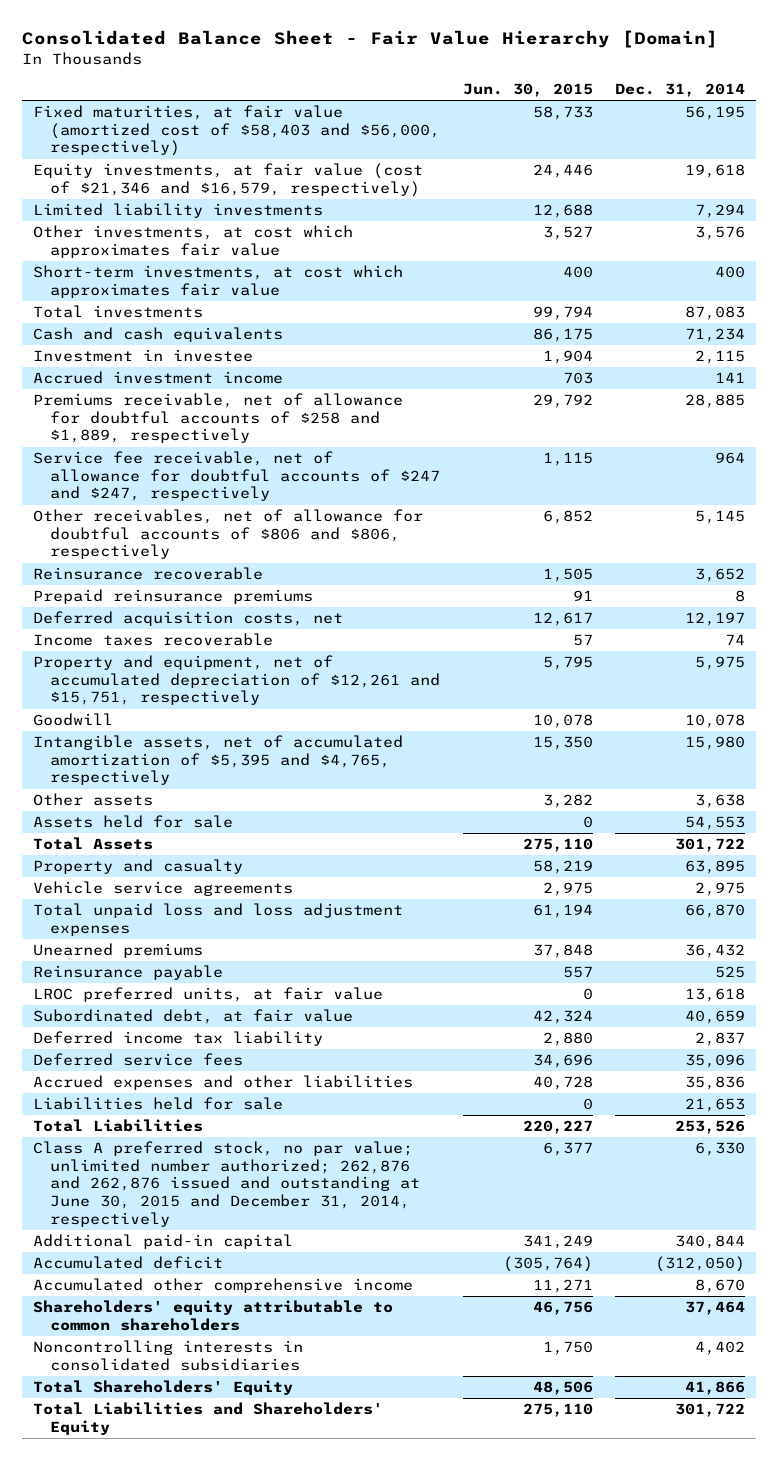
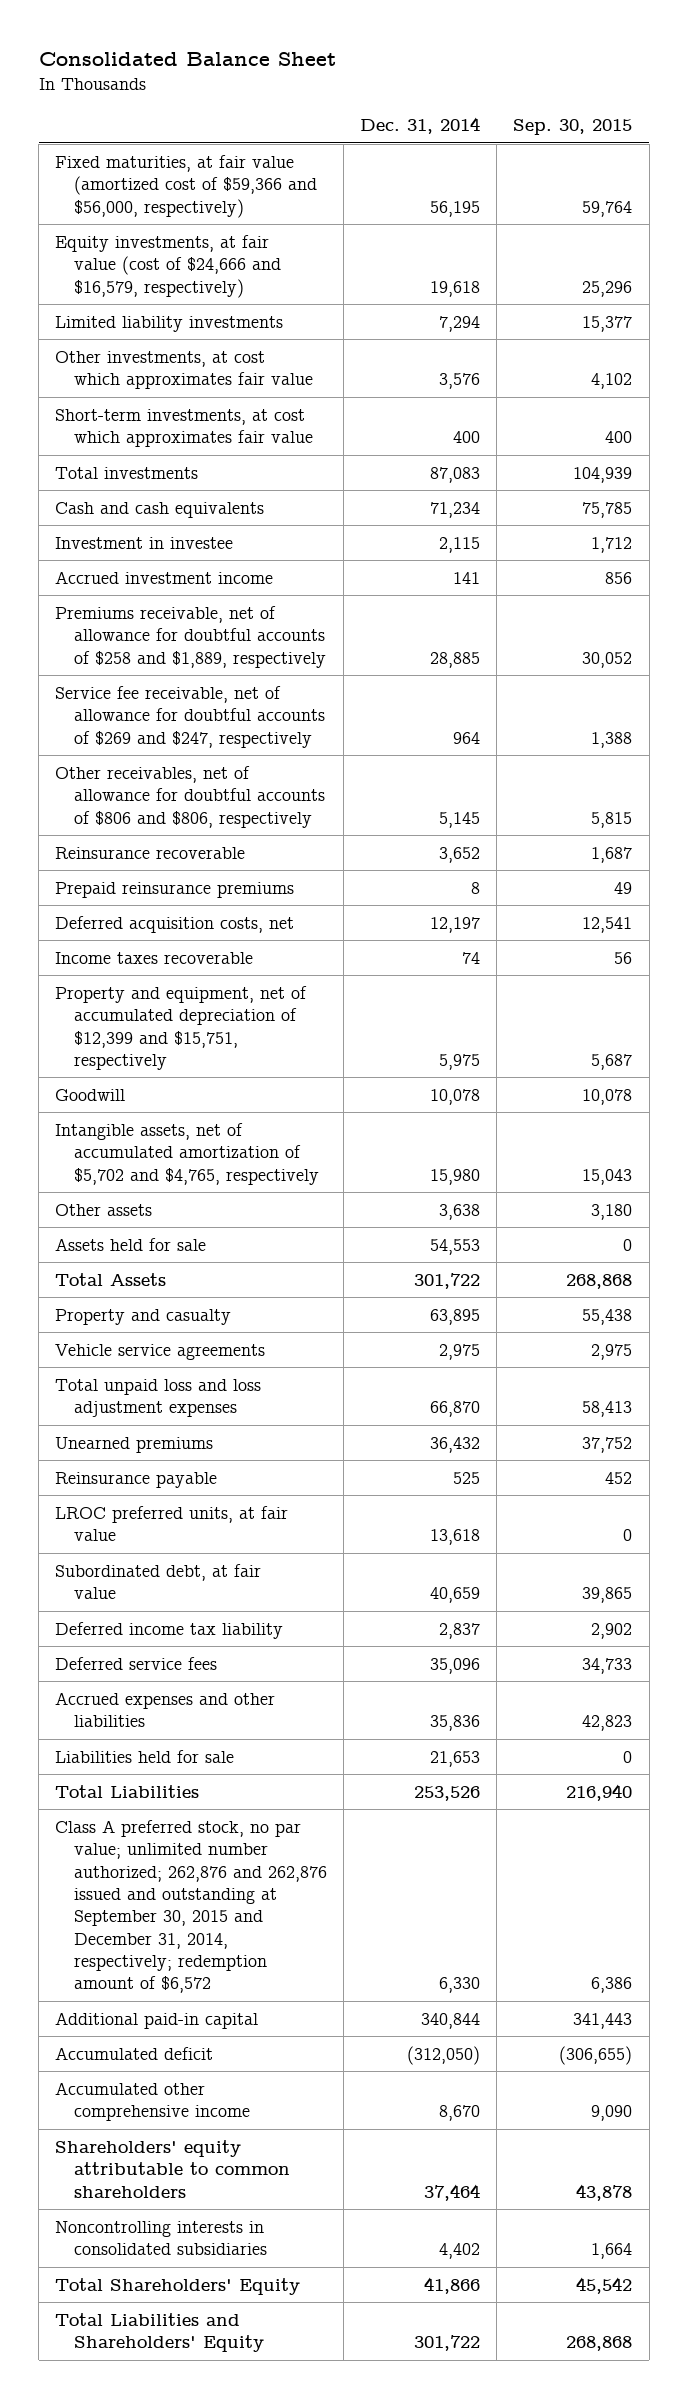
[21,30,718,49] Consolidated Balance Sheet - Fair Value Hierarchy [Domain] -> [38,52,336,67] Consolidated Balance Sheet
[462,83,593,98] Jun. 30, 2015 -> none
none -> [513,119,633,136] Sep. 30, 2015
[32,105,441,157] Fixed maturities, at fair value (amortized cost of $58,403 and $56,000, respectively) -> [55,154,318,218] Fixed maturities, at fair value (amortized cost of $59,366 and $56,000, respectively)
[32,163,423,197] Equity investments, at fair value (cost of $21,346 and $16,579, respectively) -> [55,234,282,298] Equity investments, at fair value (cost of $24,666 and $16,579, respectively)
[32,451,441,502] Service fee receivable, net of allowance for doubtful accounts of $247 and $247, respectively -> [55,685,326,748] Service fee receivable, net of allowance for doubtful accounts of $269 and $247, respectively
[32,655,441,706] Property and equipment, net of accumulated depreciation of $12,261 and $15,751, respectively -> [55,985,308,1070] Property and equipment, net of accumulated depreciation of $12,399 and $15,751, respectively
[32,735,403,786] Intangible assets, net of accumulated amortization of $5,395 and $4,765, respectively -> [55,1122,320,1185] Intangible assets, net of accumulated amortization of $5,702 and $4,765, respectively
[32,1141,421,1227] Class A preferred stock, no par value; unlimited number authorized; 262,876 and 262,876 issued and outstanding at June 30, 2015 and December 31, 2014, respectively -> [55,1819,328,1994] Class A preferred stock, no par value; unlimited number authorized; 262,876 and 262,876 issued and outstanding at September 30, 2015 and December 31, 2014, respectively; redemption amount of $6,572

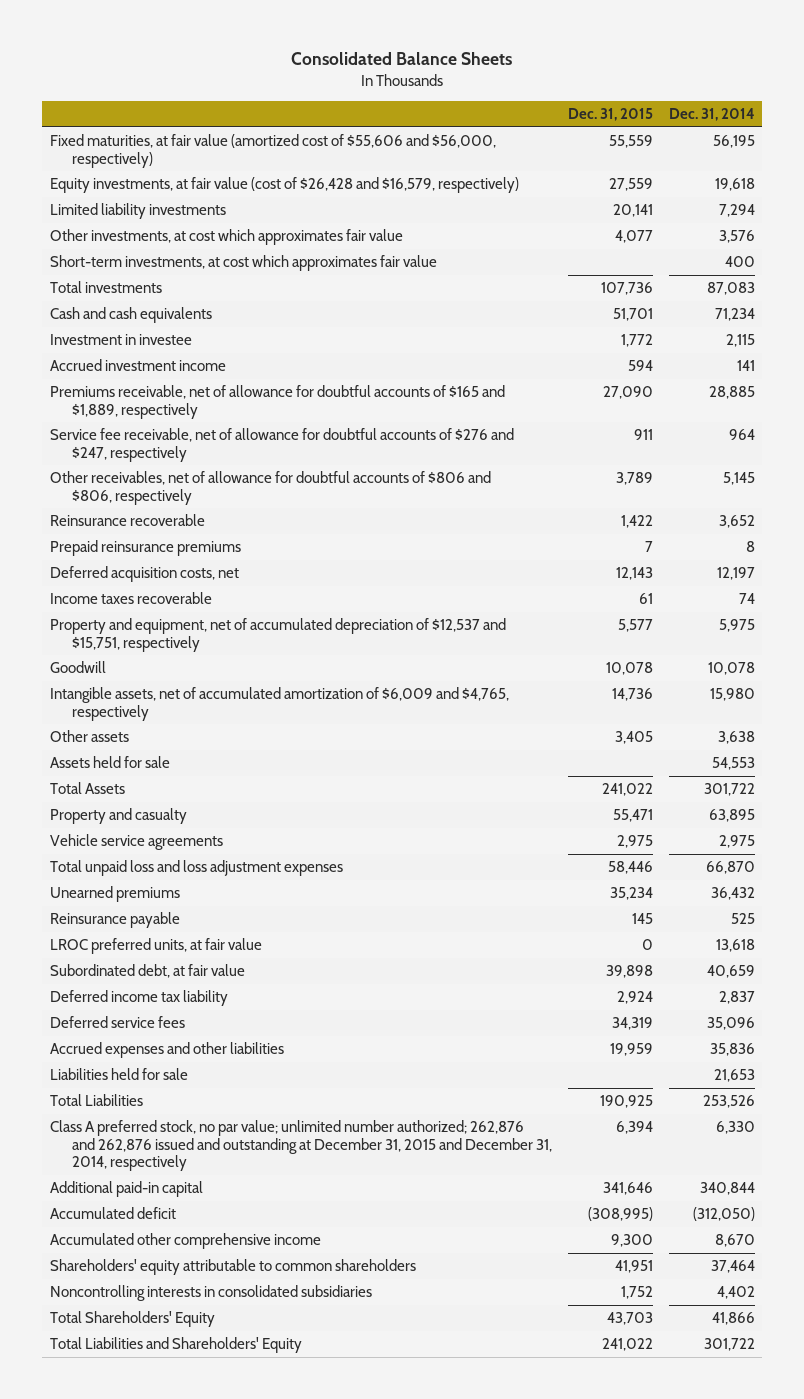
[38,52,336,67] Consolidated Balance Sheet -> [291,52,513,66] Consolidated Balance Sheets
[513,119,633,136] Sep. 30, 2015 -> none
none -> [567,108,653,122] Dec. 31, 2015
[55,154,318,218] Fixed maturities, at fair value (amortized cost of $59,366 and $56,000, respectively) -> [49,134,496,168] Fixed maturities, at fair value (amortized cost of $55,606 and $56,000, respectively)
[55,234,282,298] Equity investments, at fair value (cost of $24,666 and $16,579, respectively) -> [49,177,519,194] Equity investments, at fair value (cost of $26,428 and $16,579, respectively)
[55,605,327,668] Premiums receivable, net of allowance for doubtful accounts of $258 and $1,889, respectively -> [49,385,505,419] Premiums receivable, net of allowance for doubtful accounts of $165 and $1,889, respectively
[55,685,326,748] Service fee receivable, net of allowance for doubtful accounts of $269 and $247, respectively -> [49,428,514,462] Service fee receivable, net of allowance for doubtful accounts of $276 and $247, respectively
[55,985,308,1070] Property and equipment, net of accumulated depreciation of $12,399 and $15,751, respectively -> [49,618,506,652] Property and equipment, net of accumulated depreciation of $12,537 and $15,751, respectively
[55,1122,320,1185] Intangible assets, net of accumulated amortization of $5,702 and $4,765, respectively -> [49,687,509,721] Intangible assets, net of accumulated amortization of $6,009 and $4,765, respectively
[55,1819,328,1994] Class A preferred stock, no par value; unlimited number authorized; 262,876 and 262,876 issued and outstanding at September 30, 2015 and December 31, 2014, respectively; redemption amount of $6,572 -> [49,1120,552,1172] Class A preferred stock, no par value; unlimited number authorized; 262,876 and 262,876 issued and outstanding at December 31, 2015 and December 31, 2014, respectively

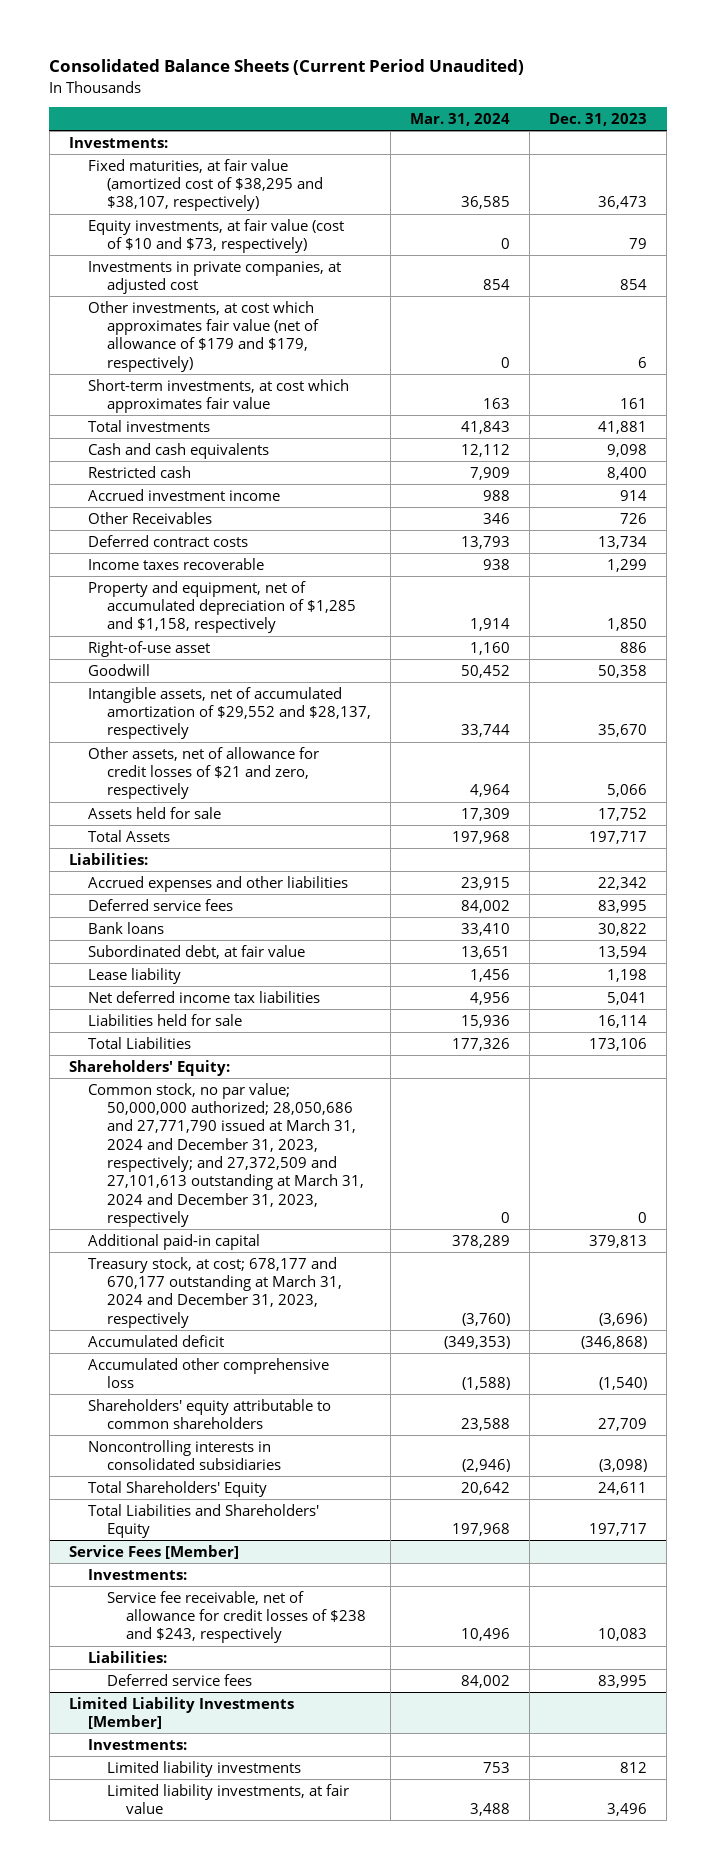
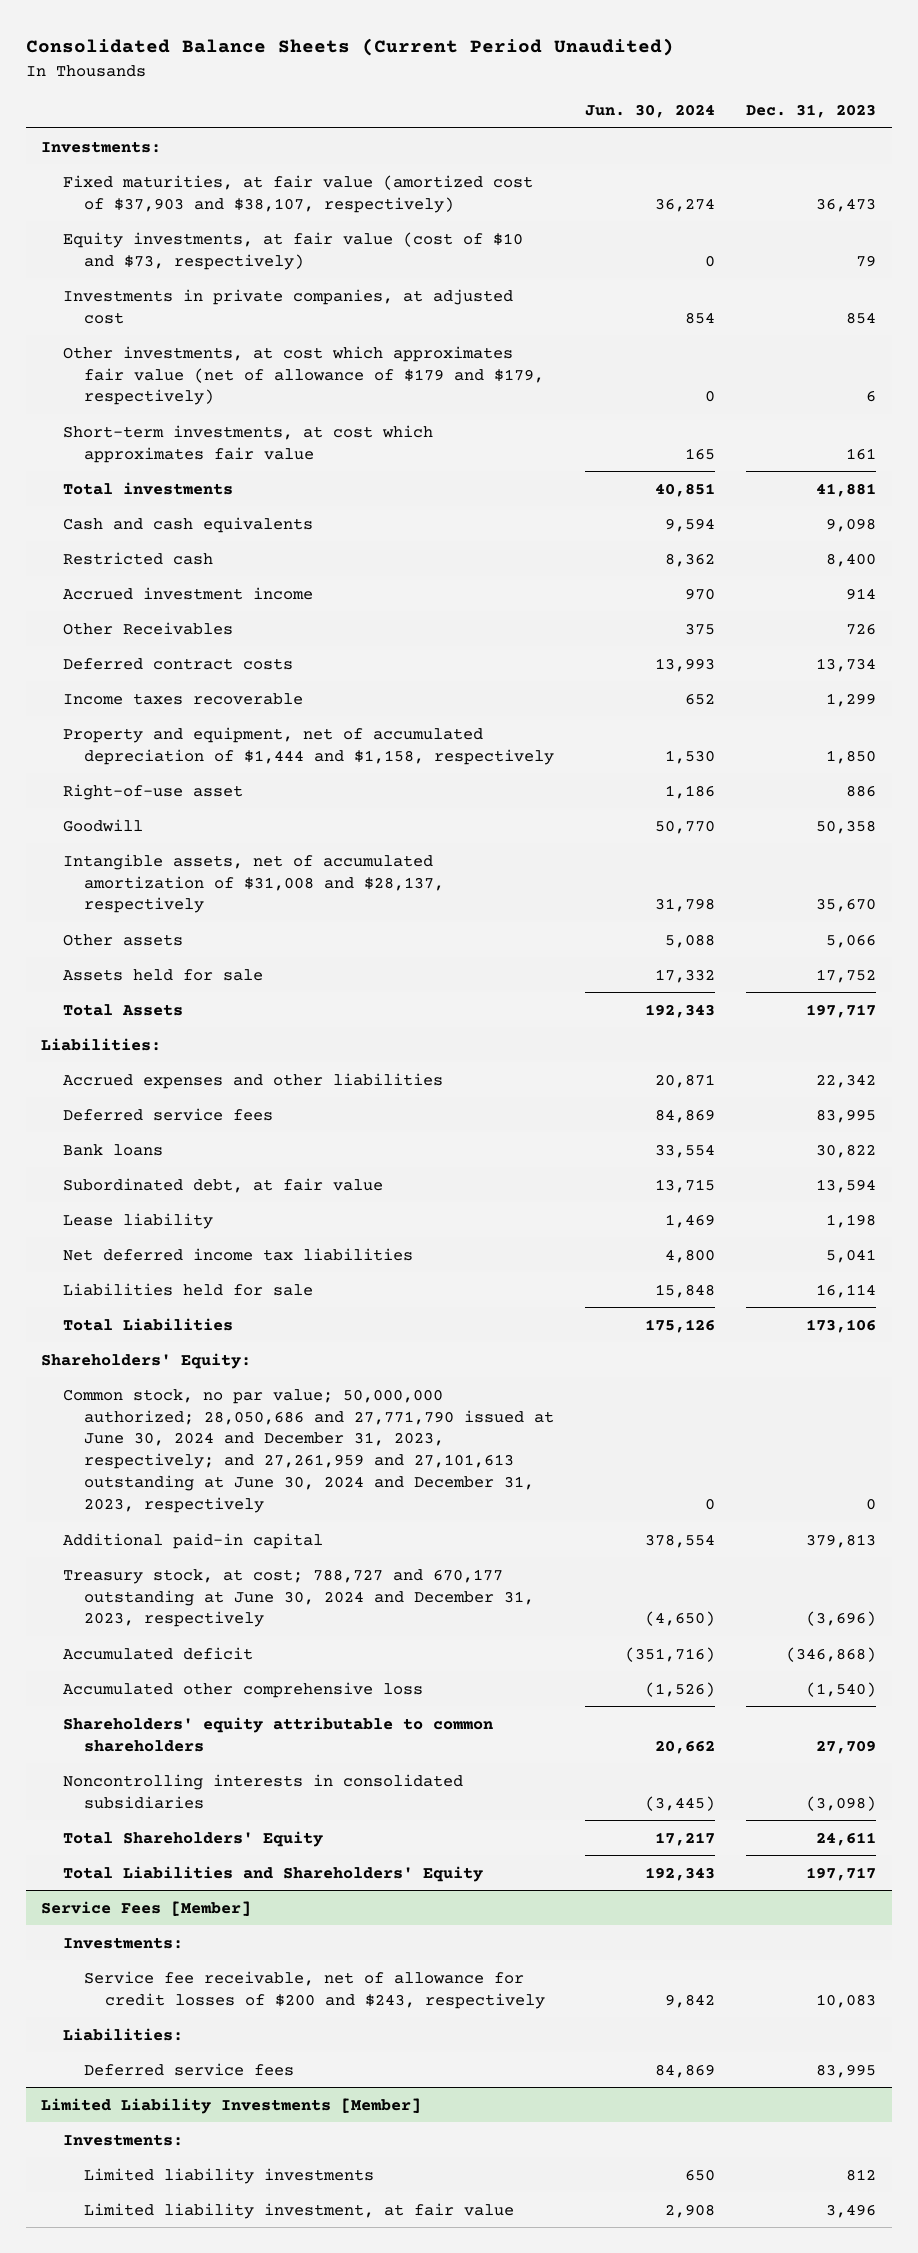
[410,113,511,127] Mar. 31, 2024 -> none
none -> [585,104,716,119] Jun. 30, 2024
[87,158,324,212] Fixed maturities, at fair value (amortized cost of $38,295 and $38,107, respectively) -> [62,174,533,213] Fixed maturities, at fair value (amortized cost of $37,903 and $38,107, respectively)
[87,580,357,634] Property and equipment, net of accumulated depreciation of $1,285 and $1,158, respectively -> [62,726,554,765] Property and equipment, net of accumulated depreciation of $1,444 and $1,158, respectively
[87,686,372,740] Intangible assets, net of accumulated amortization of $29,552 and $28,137, respectively -> [62,853,444,914] Intangible assets, net of accumulated amortization of $31,008 and $28,137, respectively
[87,746,319,800] Other assets, net of allowance for credit losses of $21 and zero, respectively -> [62,933,183,946] Other assets
[87,1082,365,1228] Common stock, no par value; 50,000,000 authorized; 28,050,686 and 27,771,790 issued at March 31, 2024 and December 31, 2023, respectively; and 27,372,509 and 27,101,613 outstanding at March 31, 2024 and December 31, 2023, respectively -> [62,1388,554,1514] Common stock, no par value; 50,000,000 authorized; 28,050,686 and 27,771,790 issued at June 30, 2024 and December 31, 2023, respectively; and 27,261,959 and 27,101,613 outstanding at June 30, 2024 and December 31, 2023, respectively
[87,1256,343,1328] Treasury stock, at cost; 678,177 and 670,177 outstanding at March 31, 2024 and December 31, 2023, respectively -> [62,1568,534,1628] Treasury stock, at cost; 788,727 and 670,177 outstanding at June 30, 2024 and December 31, 2023, respectively
[107,1590,367,1644] Service fee receivable, net of allowance for credit losses of $238 and $243, respectively -> [83,1970,546,2009] Service fee receivable, net of allowance for credit losses of $200 and $243, respectively
[107,1783,350,1815] Limited liability investments, at fair value -> [83,2202,514,2219] Limited liability investment, at fair value

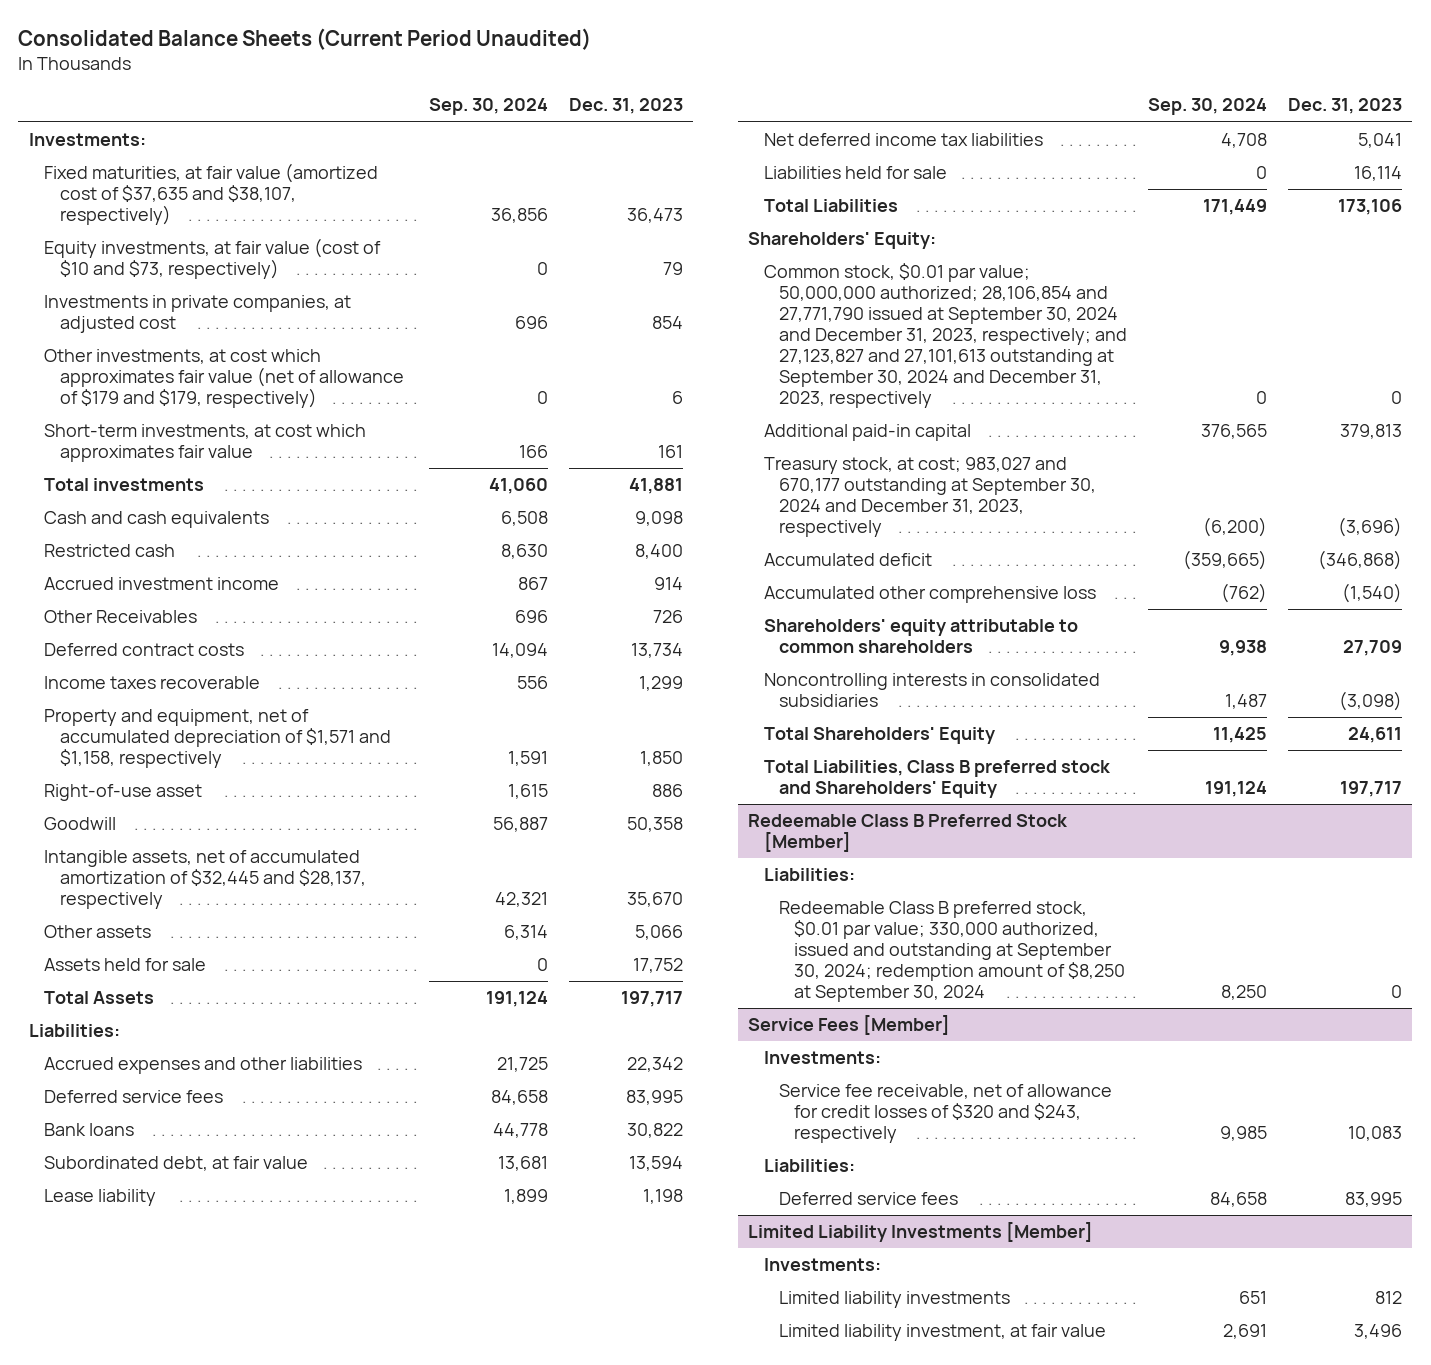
[585,104,716,119] Jun. 30, 2024 -> none
none -> [428,98,548,116] Sep. 30, 2024
[62,174,533,213] Fixed maturities, at fair value (amortized cost of $37,903 and $38,107, respectively) -> [44,163,379,225] Fixed maturities, at fair value (amortized cost of $37,635 and $38,107, respectively)
[62,726,554,765] Property and equipment, net of accumulated depreciation of $1,444 and $1,158, respectively -> [44,709,391,768] Property and equipment, net of accumulated depreciation of $1,571 and $1,158, respectively
[62,853,444,914] Intangible assets, net of accumulated amortization of $31,008 and $28,137, respectively -> [44,850,366,909] Intangible assets, net of accumulated amortization of $32,445 and $28,137, respectively
[62,1388,554,1514] Common stock, no par value; 50,000,000 authorized; 28,050,686 and 27,771,790 issued at June 30, 2024 and December 31, 2023, respectively; and 27,261,959 and 27,101,613 outstanding at June 30, 2024 and December 31, 2023, respectively -> [763,263,1128,408] Common stock, $0.01 par value; 50,000,000 authorized; 28,106,854 and 27,771,790 issued at September 30, 2024 and December 31, 2023, respectively; and 27,123,827 and 27,101,613 outstanding at September 30, 2024 and December 31, 2023, respectively
[62,1568,534,1628] Treasury stock, at cost; 788,727 and 670,177 outstanding at June 30, 2024 and December 31, 2023, respectively -> [763,457,1097,537] Treasury stock, at cost; 983,027 and 670,177 outstanding at September 30, 2024 and December 31, 2023, respectively
[62,1865,483,1882] Total Liabilities and Shareholders' Equity -> [763,760,1111,799] Total Liabilities, Class B preferred stock and Shareholders' Equity
none -> [748,814,1069,853] Redeemable Class B Preferred Stock [Member]
none -> [763,868,855,882] Liabilities:
none -> [779,901,1126,1002] Redeemable Class B preferred stock, $0.01 par value; 330,000 authorized, issued and outstanding at September 30, 2024; redemption amount of $8,250 at September 30, 2024
[83,1970,546,2009] Service fee receivable, net of allowance for credit losses of $200 and $243, respectively -> [779,1084,1113,1143] Service fee receivable, net of allowance for credit losses of $320 and $243, respectively

